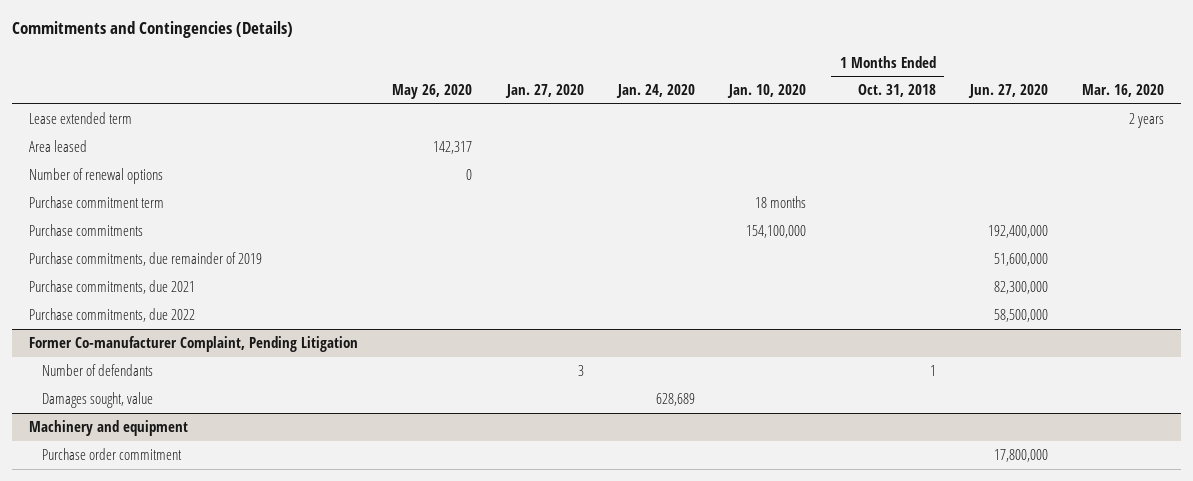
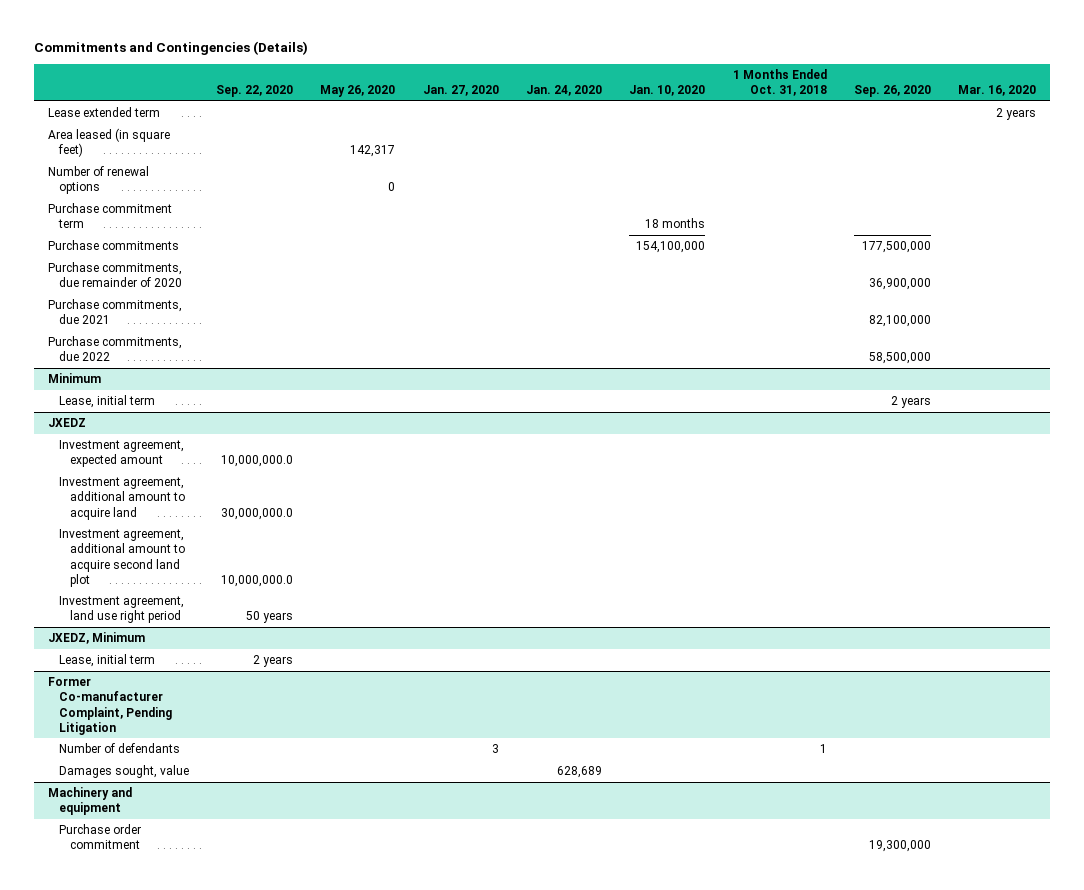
[968,84,1049,99] Jun. 27, 2020 -> none
none -> [215,85,293,98] Sep. 22, 2020
none -> [853,85,931,98] Sep. 26, 2020
[29,139,88,152] Area leased -> [47,128,170,158] Area leased (in square feet)
[29,251,263,266] Purchase commitments, due remainder of 2019 -> [47,262,182,288] Purchase commitments, due remainder of 2020
none -> [47,373,101,384] Minimum
none -> [58,395,155,409] Lease, initial term
none -> [47,418,86,428] JXEDZ
none -> [58,440,184,468] Investment agreement, expected amount
none -> [58,477,185,520] Investment agreement, additional amount to acquire land
none -> [58,529,185,587] Investment agreement, additional amount to acquire second land plot
none -> [58,596,184,624] Investment agreement, land use right period
none -> [47,632,145,645] JXEDZ, Minimum
none -> [58,654,155,668] Lease, initial term

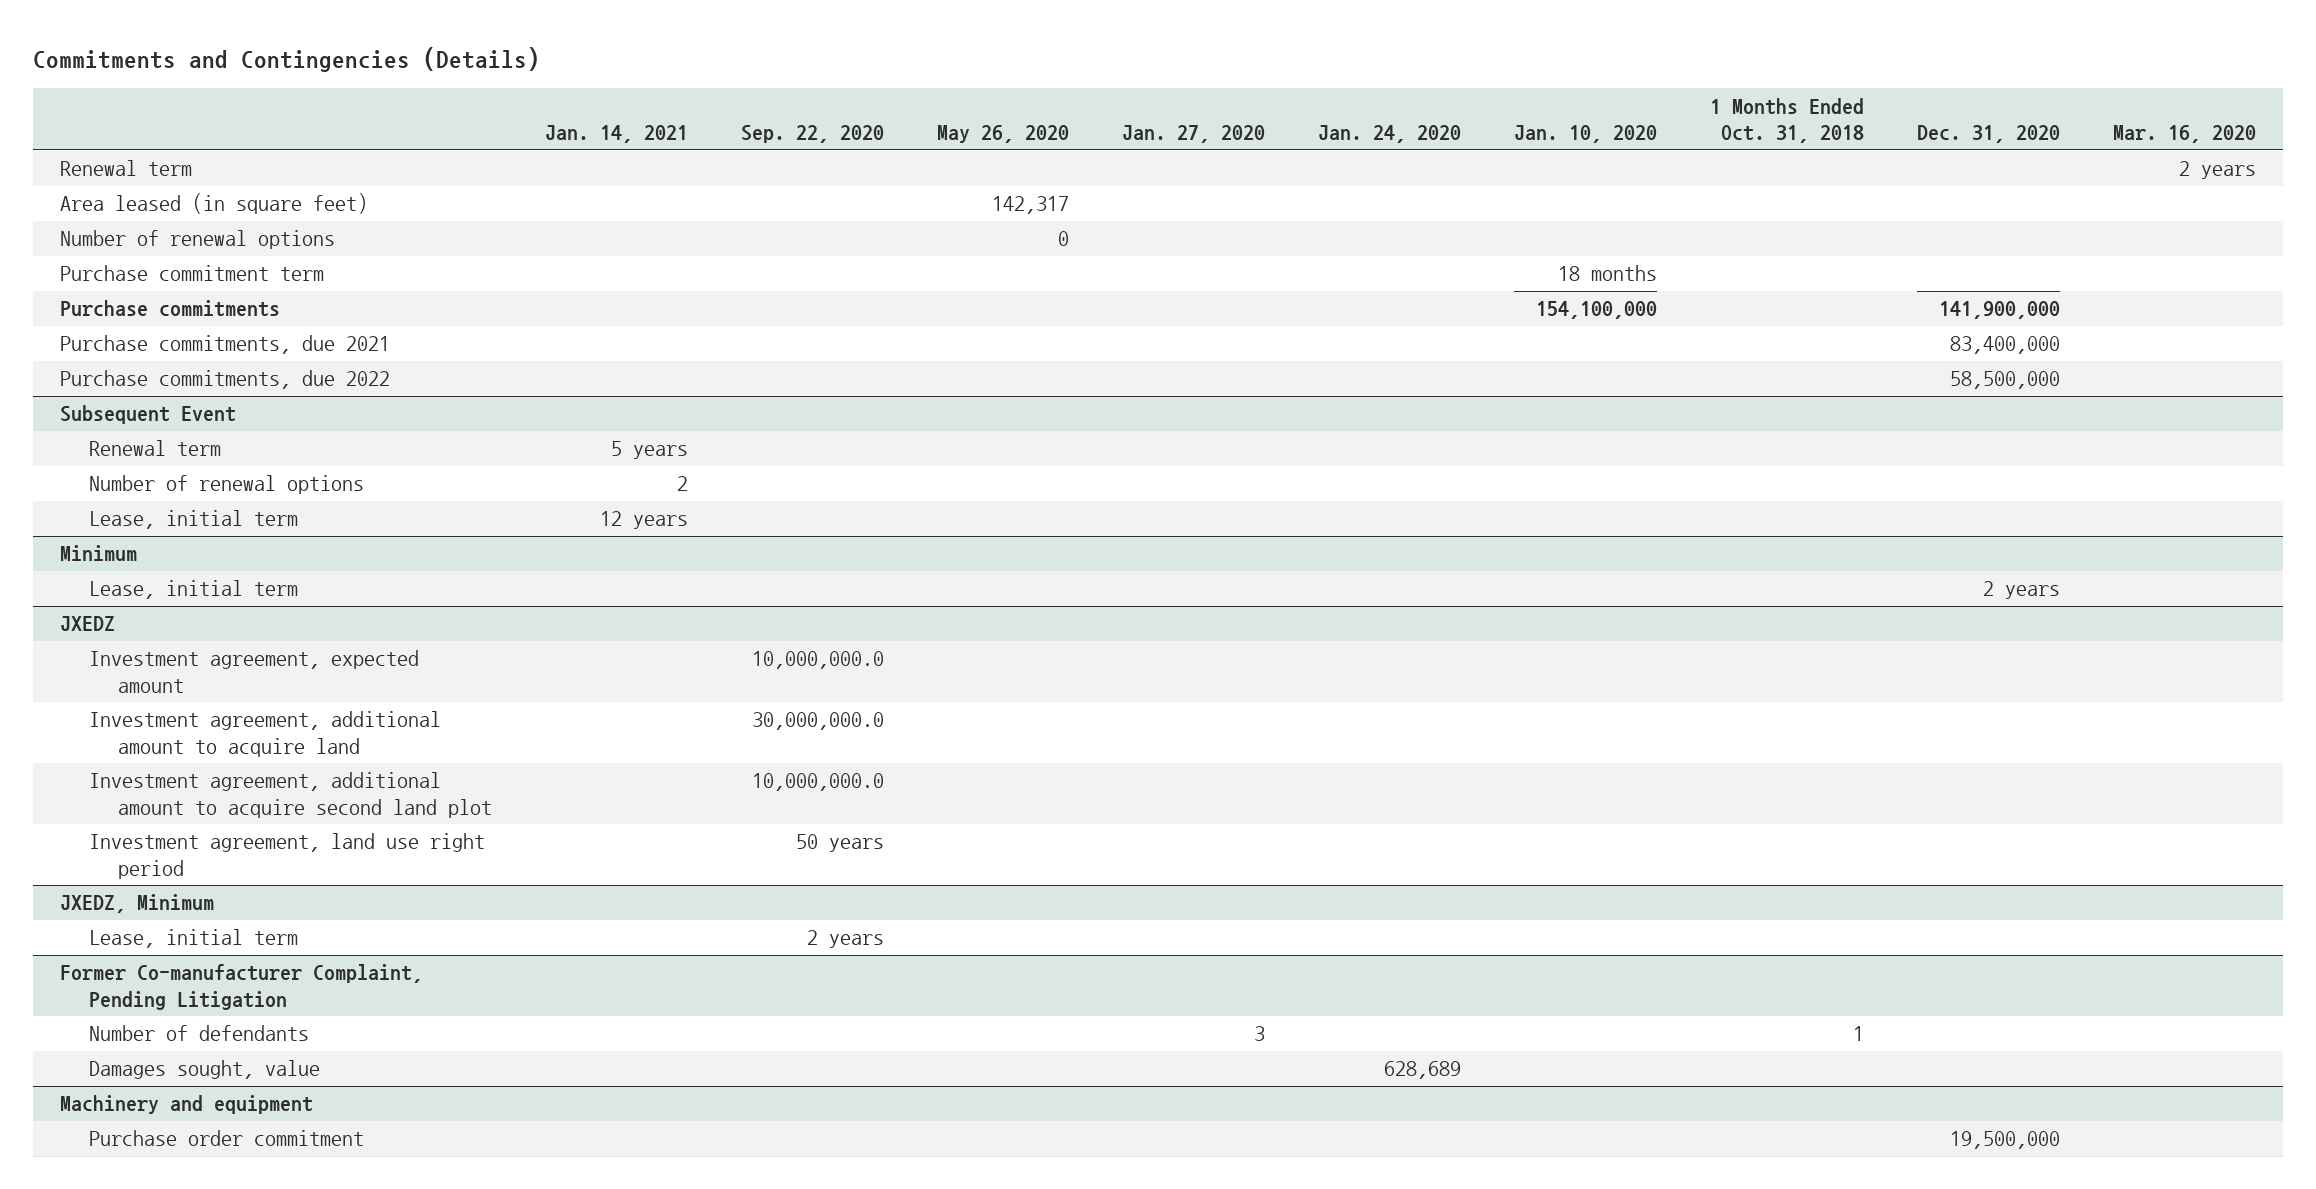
[853,85,931,98] Sep. 26, 2020 -> none
none -> [545,124,689,143] Jan. 14, 2021
none -> [1917,124,2061,143] Dec. 31, 2020
[47,107,160,118] Lease extended term -> [59,160,192,177] Renewal term
[47,262,182,288] Purchase commitments, due remainder of 2020 -> none
none -> [59,405,236,425] Subsequent Event
none -> [88,440,221,457] Renewal term
none -> [88,475,364,495] Number of renewal options
none -> [88,510,298,530] Lease, initial term

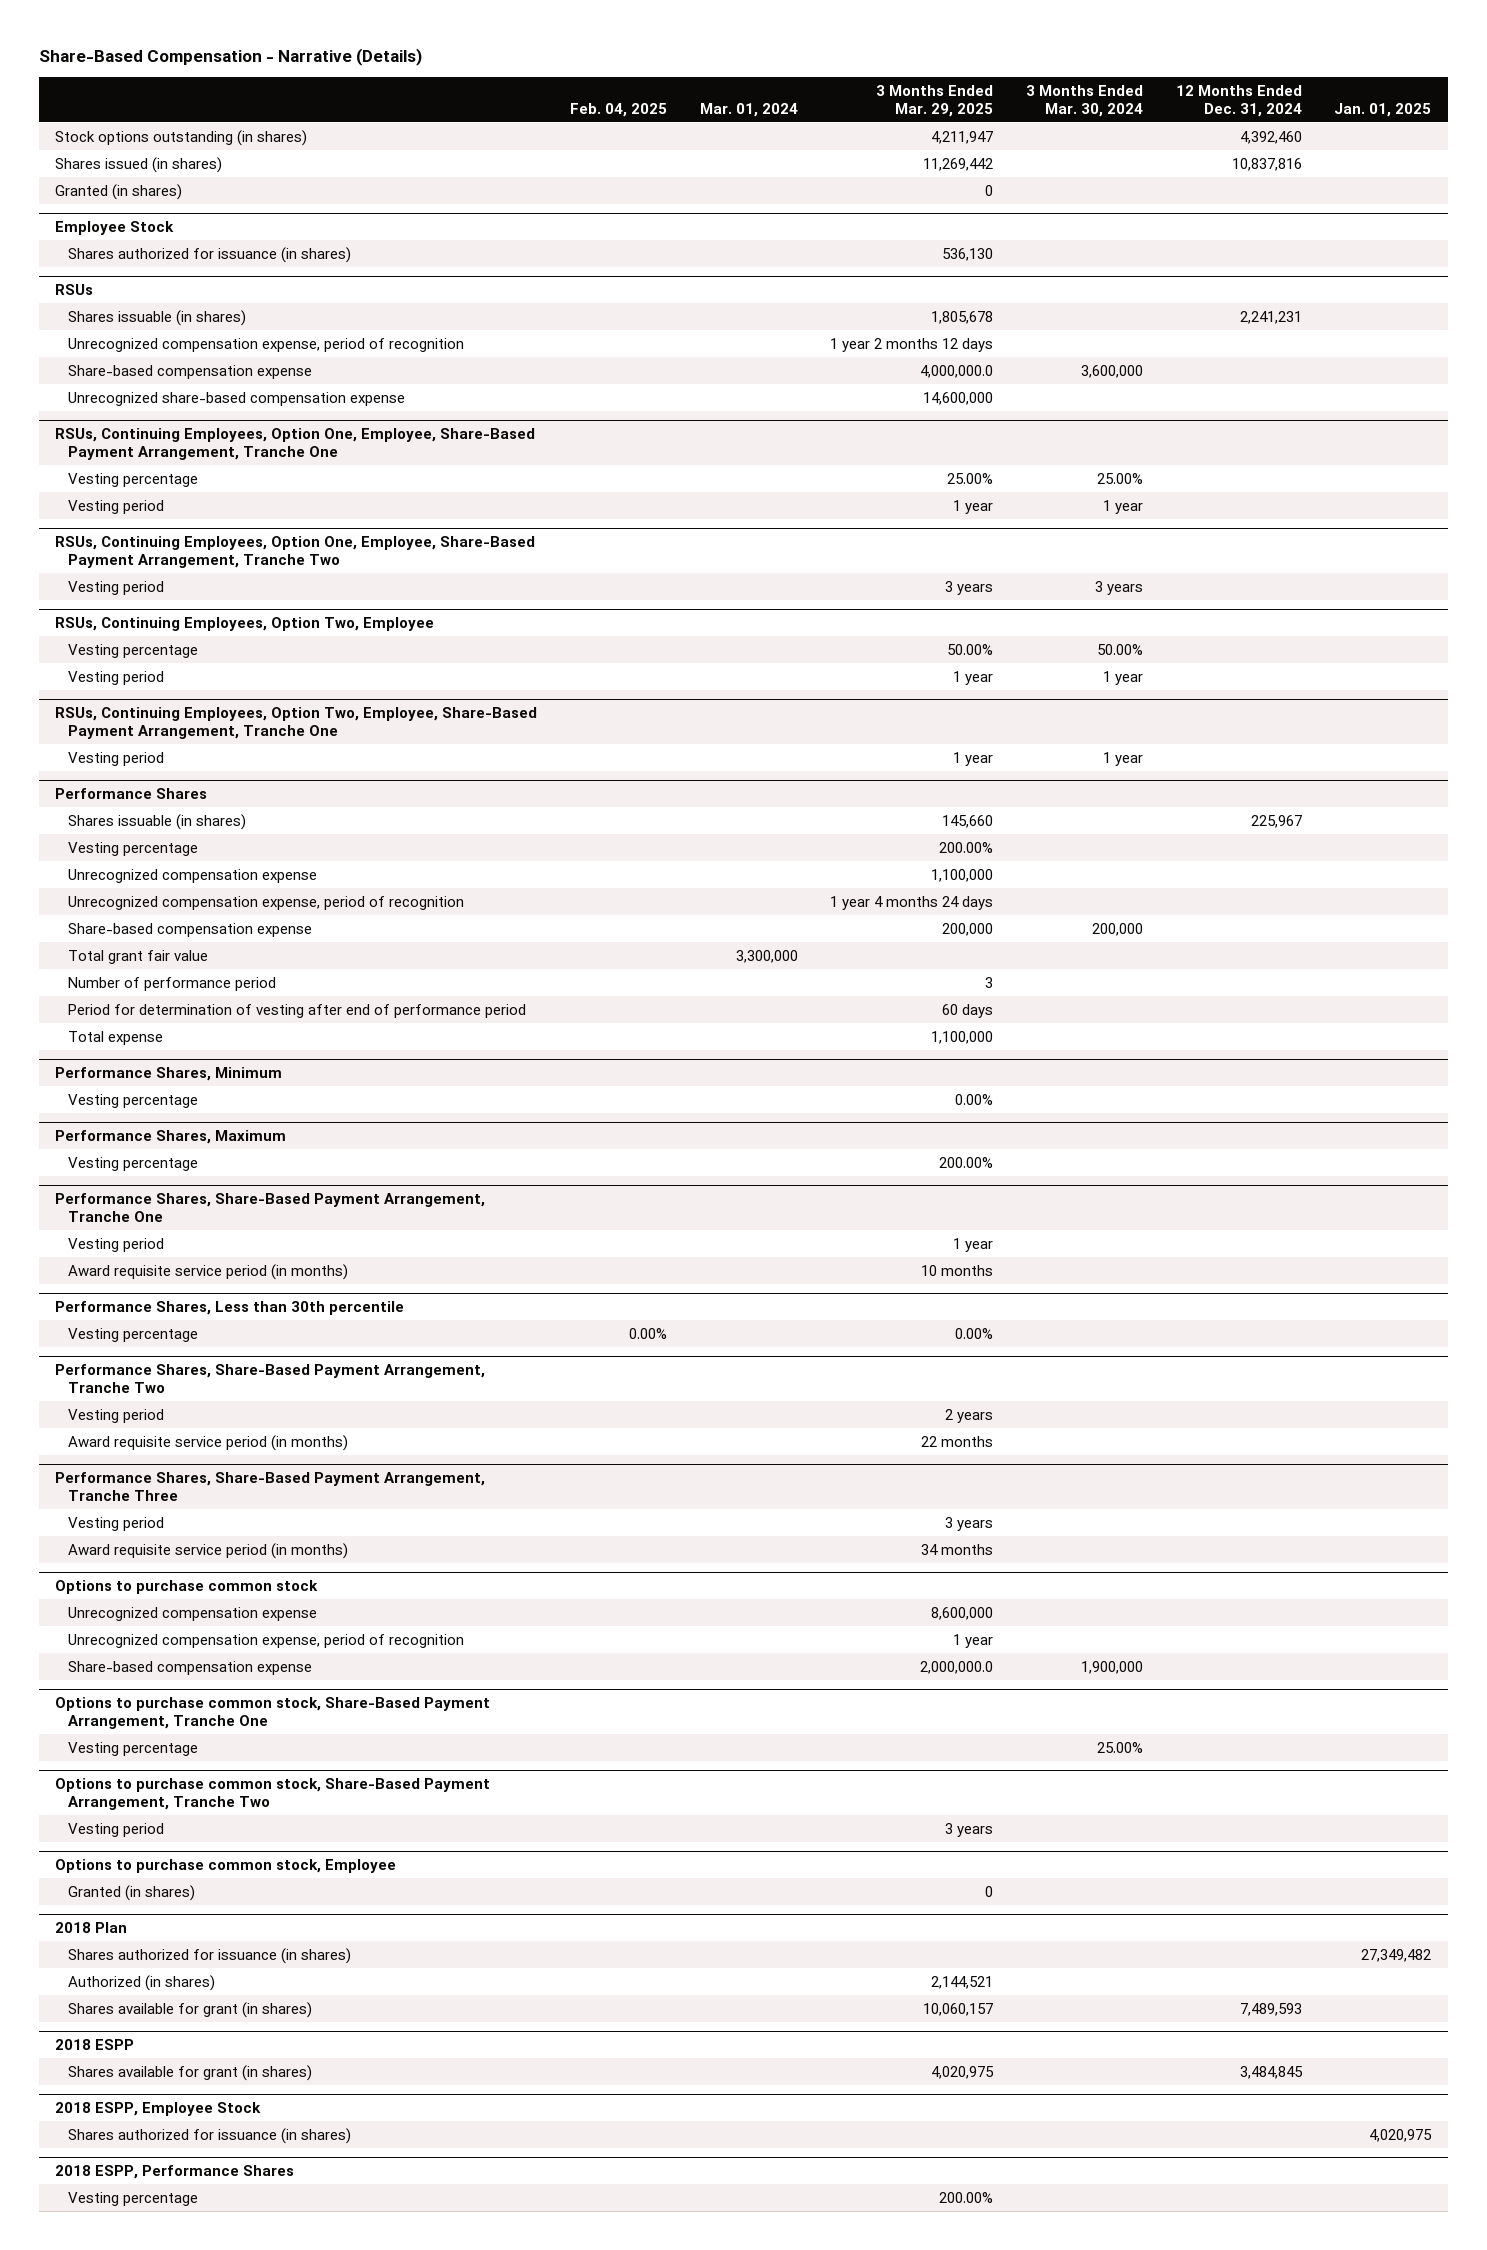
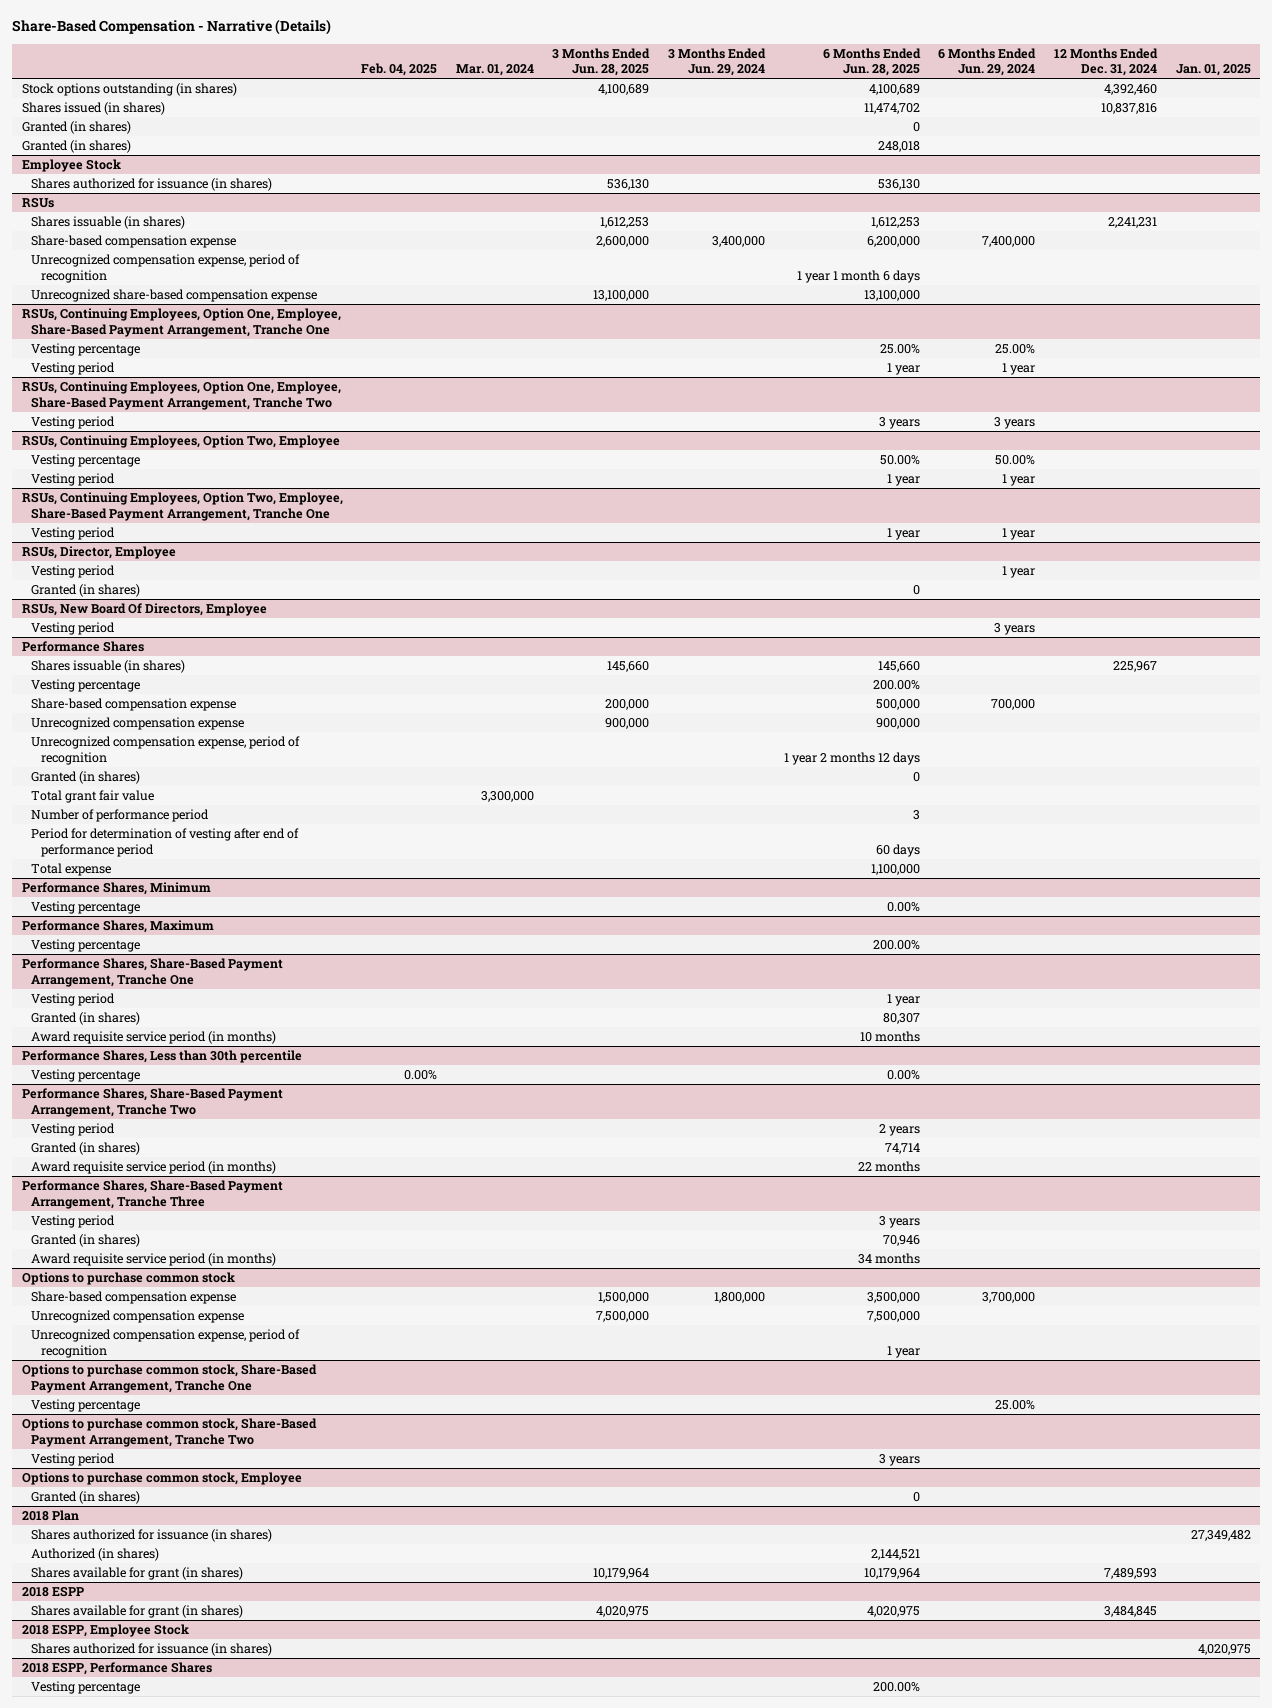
[876,84,994,117] 3 Months Ended Mar. 29, 2025 -> none
[1026,84,1144,117] 3 Months Ended Mar. 30, 2024 -> none
none -> [552,47,651,77] 3 Months Ended Jun. 28, 2025
none -> [668,47,767,77] 3 Months Ended Jun. 29, 2024
none -> [822,47,921,77] 6 Months Ended Jun. 28, 2025
none -> [938,47,1037,77] 6 Months Ended Jun. 29, 2024
none -> [21,139,131,153] Granted (in shares)
[68,337,465,352] Unrecognized compensation expense, period of recognition -> [31,253,301,283] Unrecognized compensation expense, period of recognition
none -> [21,545,176,559] RSUs, Director, Employee
none -> [31,564,116,578] Vesting period
none -> [31,583,141,597] Granted (in shares)
none -> [21,602,267,616] RSUs, New Board Of Directors, Employee
none -> [31,621,116,635] Vesting period
[68,922,313,937] Share-based compensation expense -> [31,697,237,711] Share-based compensation expense
none -> [31,770,141,784] Granted (in shares)
none -> [31,1011,141,1025] Granted (in shares)
none -> [31,1141,141,1155] Granted (in shares)
none -> [31,1233,141,1247] Granted (in shares)
[68,1660,313,1675] Share-based compensation expense -> [31,1290,237,1304] Share-based compensation expense

